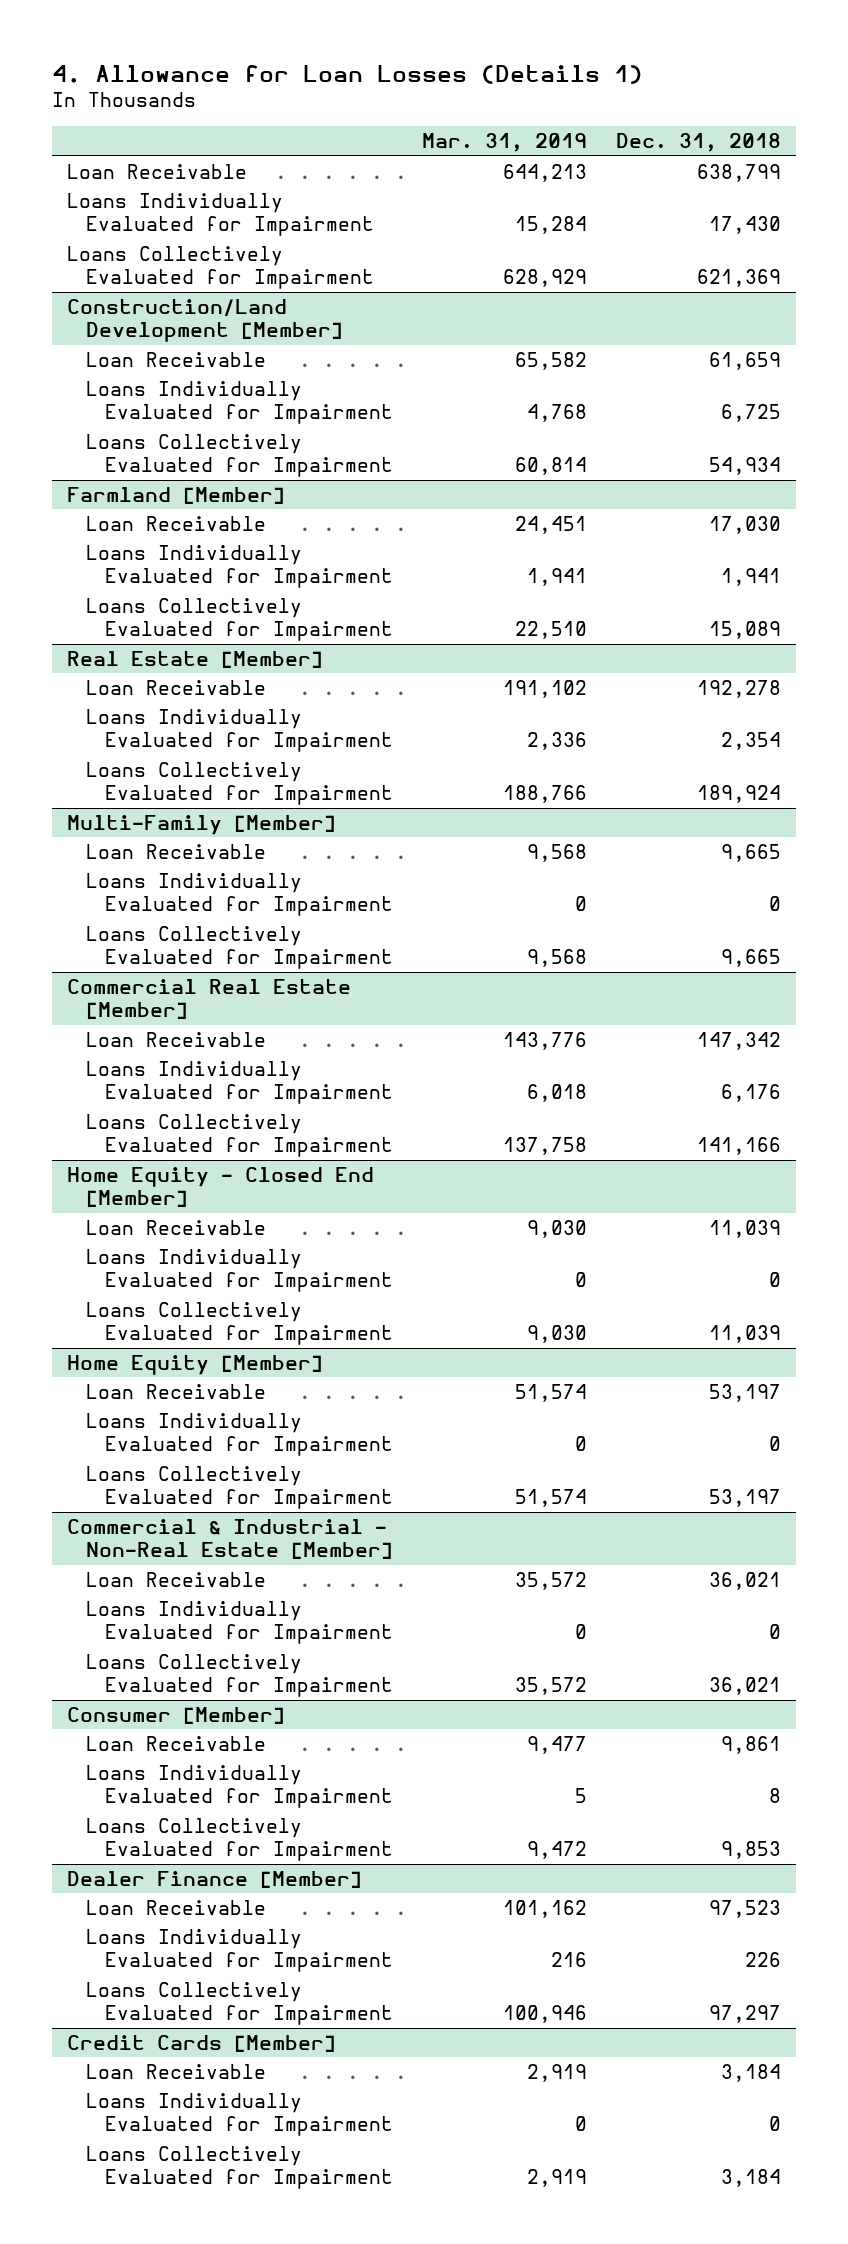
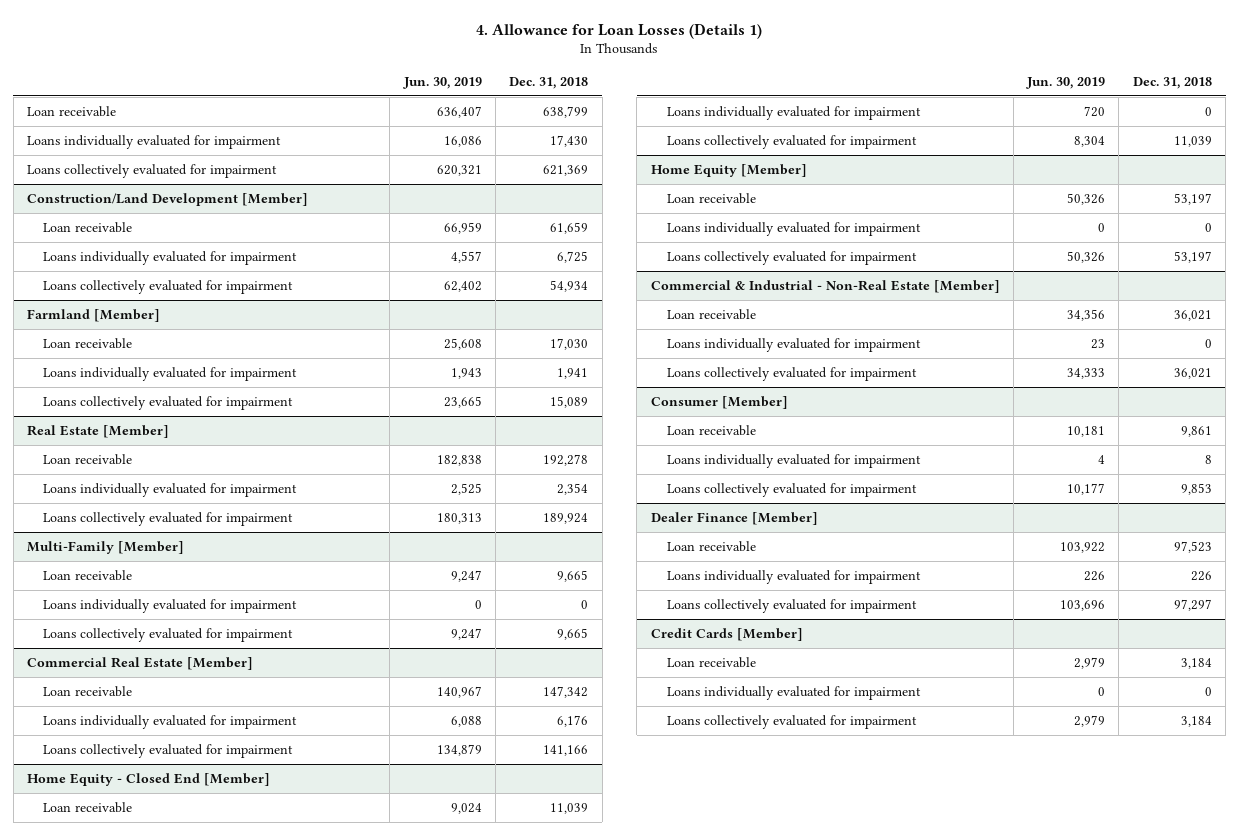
[421,133,587,153] Mar. 31, 2019 -> none
none -> [402,76,482,89] Jun. 30, 2019
[66,163,247,179] Loan Receivable -> [27,105,117,117] Loan receivable
[66,192,374,237] Loans Individually Evaluated for Impairment -> [27,134,282,149] Loans individually evaluated for impairment
[66,245,374,290] Loans Collectively Evaluated for Impairment -> [27,163,278,178] Loans collectively evaluated for impairment
[85,351,266,367] Loan Receivable -> [43,221,133,233] Loan receivable
[85,380,393,425] Loans Individually Evaluated for Impairment -> [43,250,298,265] Loans individually evaluated for impairment
[85,433,393,478] Loans Collectively Evaluated for Impairment -> [43,279,294,294] Loans collectively evaluated for impairment
[85,515,266,531] Loan Receivable -> [43,337,133,349] Loan receivable
[85,544,393,589] Loans Individually Evaluated for Impairment -> [43,366,298,381] Loans individually evaluated for impairment
[85,597,393,642] Loans Collectively Evaluated for Impairment -> [43,395,294,410] Loans collectively evaluated for impairment
[85,679,266,695] Loan Receivable -> [43,453,133,465] Loan receivable
[85,708,393,753] Loans Individually Evaluated for Impairment -> [43,482,298,497] Loans individually evaluated for impairment
[85,761,393,806] Loans Collectively Evaluated for Impairment -> [43,511,294,526] Loans collectively evaluated for impairment
[85,843,266,859] Loan Receivable -> [43,569,133,581] Loan receivable
[85,872,393,917] Loans Individually Evaluated for Impairment -> [43,598,298,613] Loans individually evaluated for impairment
[85,925,393,970] Loans Collectively Evaluated for Impairment -> [43,627,294,642] Loans collectively evaluated for impairment
[85,1031,266,1047] Loan Receivable -> [43,685,133,697] Loan receivable
[85,1060,393,1105] Loans Individually Evaluated for Impairment -> [43,714,298,729] Loans individually evaluated for impairment
[85,1113,393,1158] Loans Collectively Evaluated for Impairment -> [43,743,294,758] Loans collectively evaluated for impairment
[85,1219,266,1235] Loan Receivable -> [43,801,133,813] Loan receivable
[85,1248,393,1293] Loans Individually Evaluated for Impairment -> [666,105,921,120] Loans individually evaluated for impairment
[85,1301,393,1346] Loans Collectively Evaluated for Impairment -> [666,134,917,149] Loans collectively evaluated for impairment
[85,1383,266,1399] Loan Receivable -> [666,192,756,204] Loan receivable
[85,1412,393,1457] Loans Individually Evaluated for Impairment -> [666,221,921,236] Loans individually evaluated for impairment
[85,1465,393,1510] Loans Collectively Evaluated for Impairment -> [666,250,917,265] Loans collectively evaluated for impairment
[85,1571,266,1587] Loan Receivable -> [666,308,756,320] Loan receivable
[85,1600,393,1645] Loans Individually Evaluated for Impairment -> [666,337,921,352] Loans individually evaluated for impairment
[85,1653,393,1698] Loans Collectively Evaluated for Impairment -> [666,366,917,381] Loans collectively evaluated for impairment
[85,1735,266,1751] Loan Receivable -> [666,424,756,436] Loan receivable
[85,1764,393,1809] Loans Individually Evaluated for Impairment -> [666,453,921,468] Loans individually evaluated for impairment
[85,1817,393,1862] Loans Collectively Evaluated for Impairment -> [666,482,917,497] Loans collectively evaluated for impairment
[85,1899,266,1915] Loan Receivable -> [666,540,756,552] Loan receivable
[85,1928,393,1973] Loans Individually Evaluated for Impairment -> [666,569,921,584] Loans individually evaluated for impairment
[85,1981,393,2026] Loans Collectively Evaluated for Impairment -> [666,598,917,613] Loans collectively evaluated for impairment
[85,2063,266,2079] Loan Receivable -> [666,656,756,668] Loan receivable
[85,2092,393,2137] Loans Individually Evaluated for Impairment -> [666,685,921,700] Loans individually evaluated for impairment
[85,2145,393,2190] Loans Collectively Evaluated for Impairment -> [666,714,917,729] Loans collectively evaluated for impairment

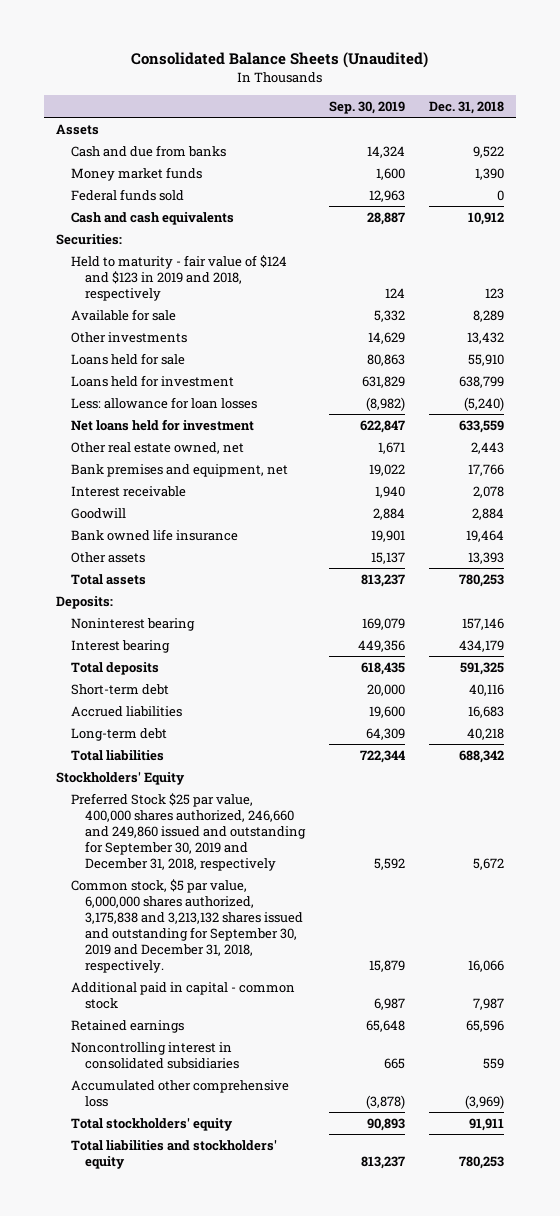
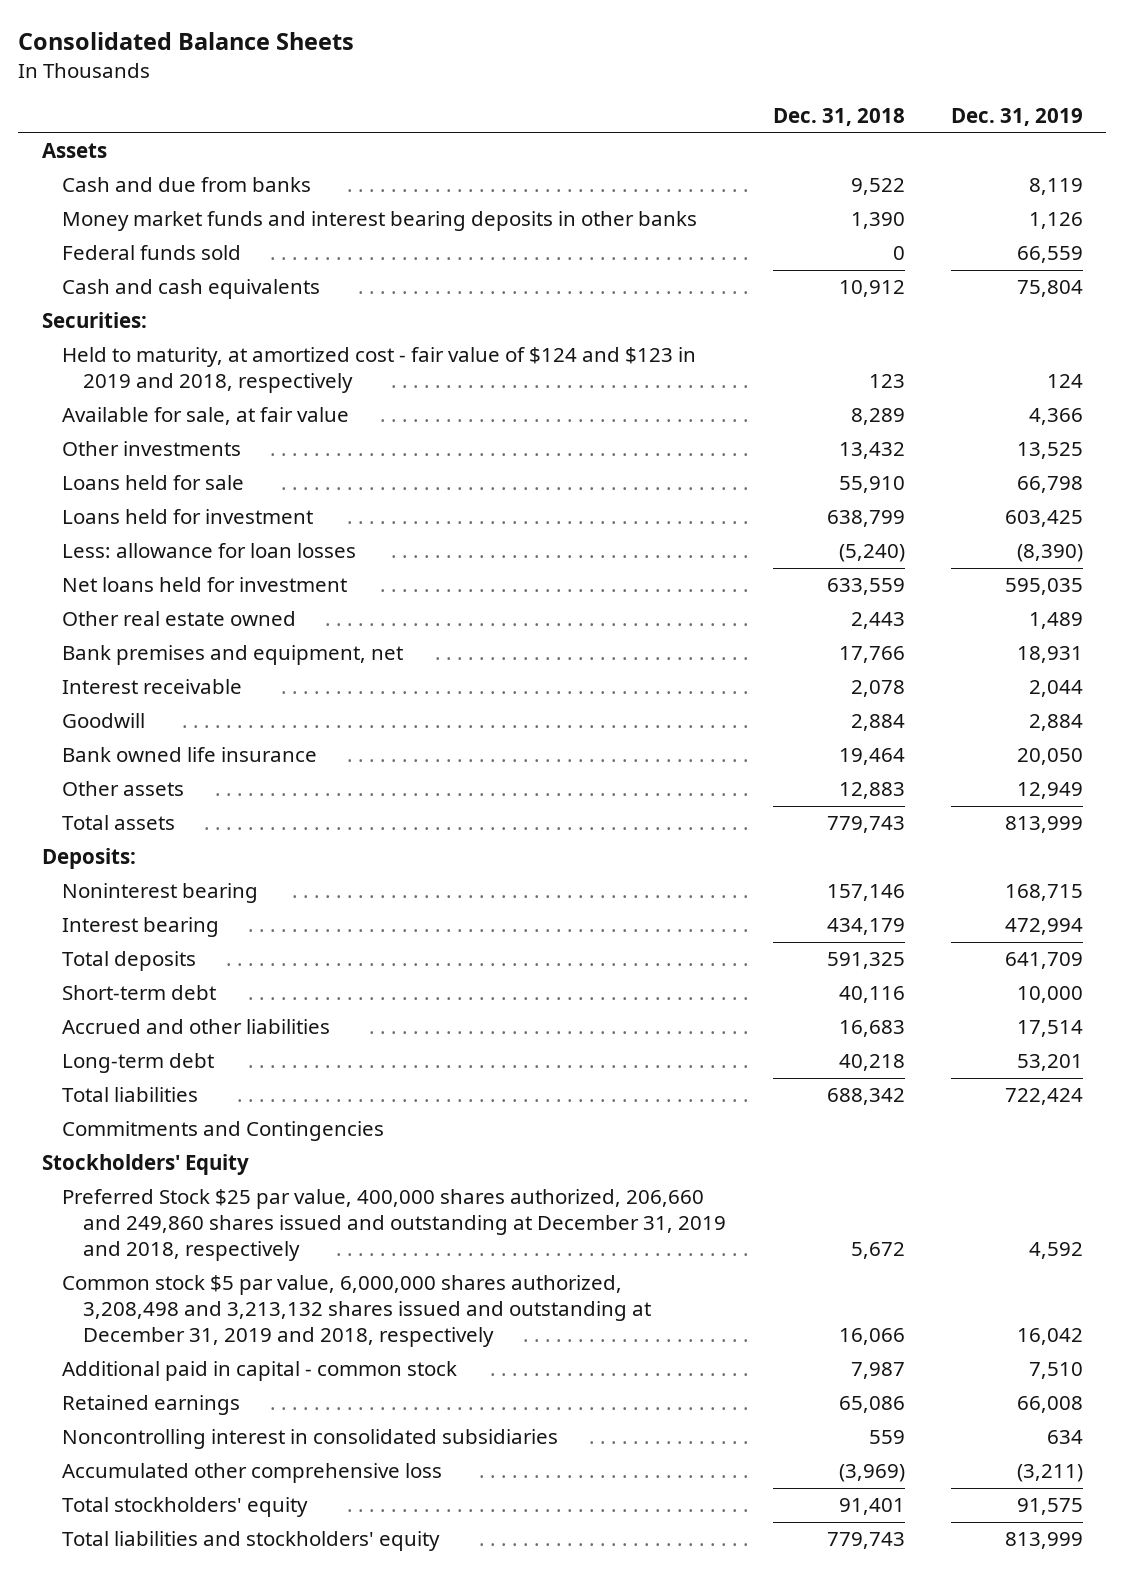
[130,52,428,69] Consolidated Balance Sheets (Unaudited) -> [18,32,355,51] Consolidated Balance Sheets
[329,100,406,114] Sep. 30, 2019 -> none
none -> [951,108,1084,127] Dec. 31, 2019
[70,166,202,181] Money market funds -> [62,211,698,232] Money market funds and interest bearing deposits in other banks
[70,254,287,301] Held to maturity - fair value of $124 and $123 in 2019 and 2018, respectively -> [62,347,697,394] Held to maturity, at amortized cost - fair value of $124 and $123 in 2019 and 2018, respectively
[70,308,176,321] Available for sale -> [62,407,350,426] Available for sale, at fair value
[70,441,244,454] Other real estate owned, net -> [62,611,297,627] Other real estate owned
[467,551,504,564] 13,393 -> [838,782,905,800] 12,883
[458,573,504,587] 780,253 -> [826,816,905,834] 779,743
[70,705,182,717] Accrued liabilities -> [62,1019,331,1035] Accrued and other liabilities
none -> [62,1121,385,1142] Commitments and Contingencies
[70,792,307,871] Preferred Stock $25 par value, 400,000 shares authorized, 246,660 and 249,860 issued and outstanding for September 30, 2019 and December 31, 2018, respectively -> [62,1189,727,1262] Preferred Stock $25 par value, 400,000 shares authorized, 206,660 and 249,860 shares issued and outstanding at December 31, 2019 and 2018, respectively
[70,878,304,973] Common stock, $5 par value, 6,000,000 shares authorized, 3,175,838 and 3,213,132 shares issued and outstanding for September 30, 2019 and December 31, 2018, respectively. -> [62,1275,652,1348] Common stock $5 par value, 6,000,000 shares authorized, 3,208,498 and 3,213,132 shares issued and outstanding at December 31, 2019 and 2018, respectively
[465,1019,504,1032] 65,596 -> [838,1396,905,1414] 65,086
[468,1117,504,1131] 91,911 -> [838,1498,905,1516] 91,401
[458,1155,504,1169] 780,253 -> [826,1532,905,1550] 779,743

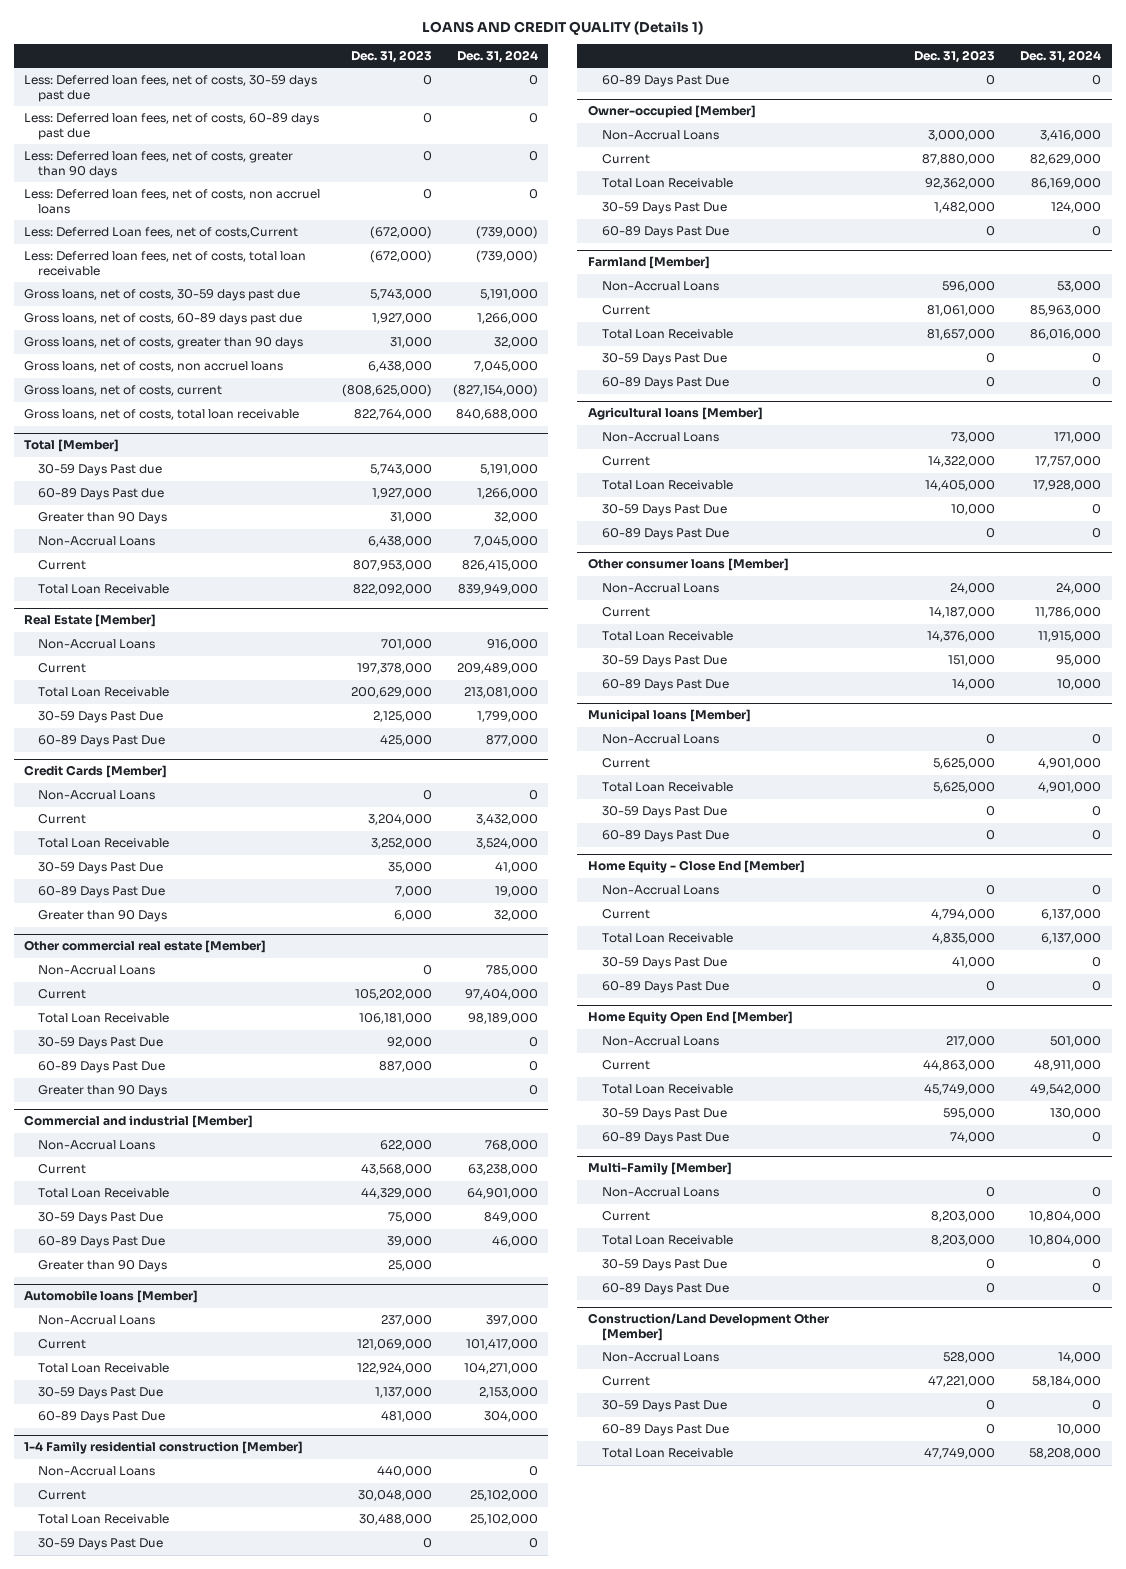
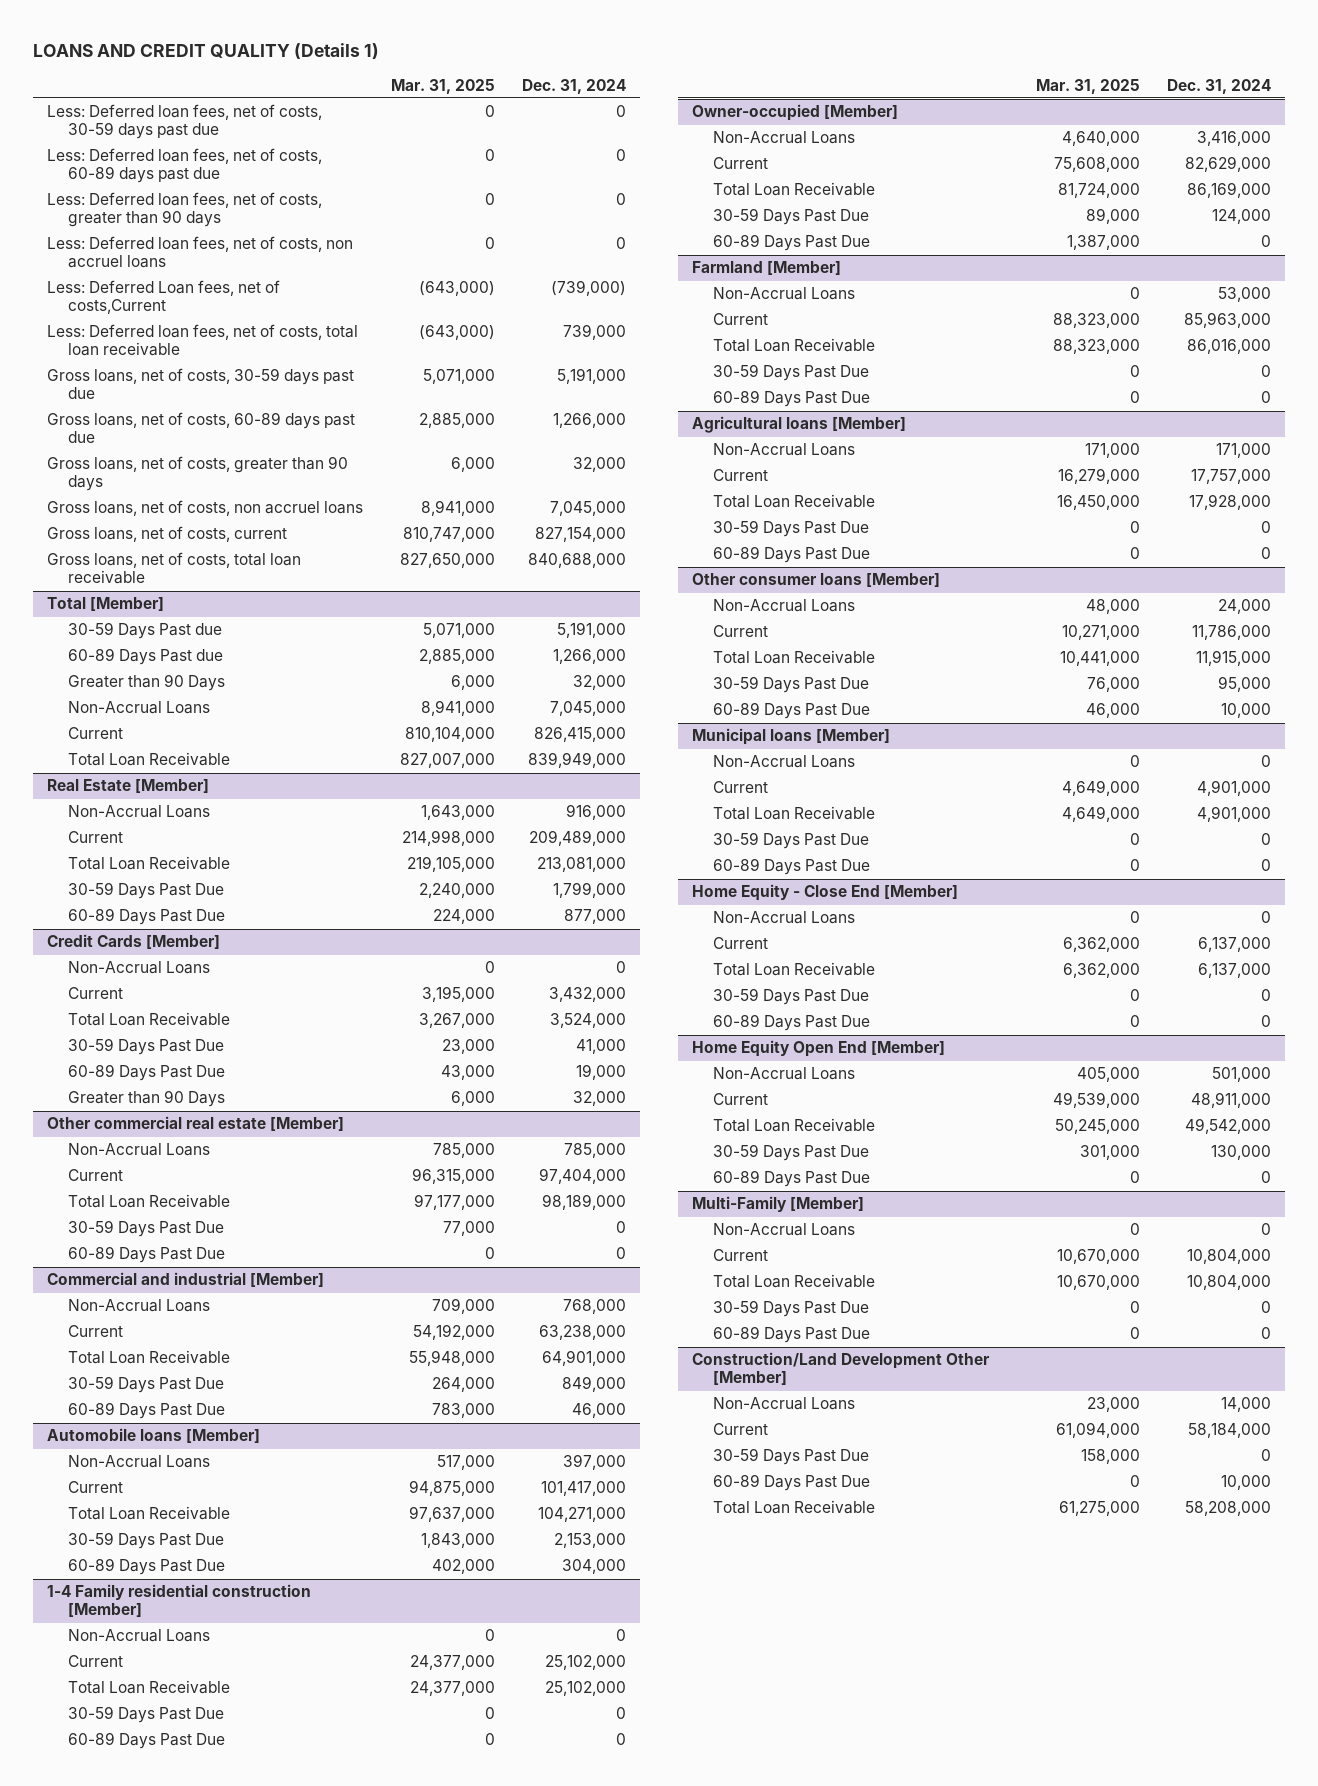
[350,50,432,64] Dec. 31, 2023 -> none
none -> [390,78,495,94] Mar. 31, 2025
[475,250,538,264] (739,000) -> [563,324,627,341] 739,000
[452,384,538,398] (827,154,000) -> [535,527,627,543] 827,154,000
[37,1085,167,1098] Greater than 90 Days -> none
[37,1260,167,1273] Greater than 90 Days -> none

